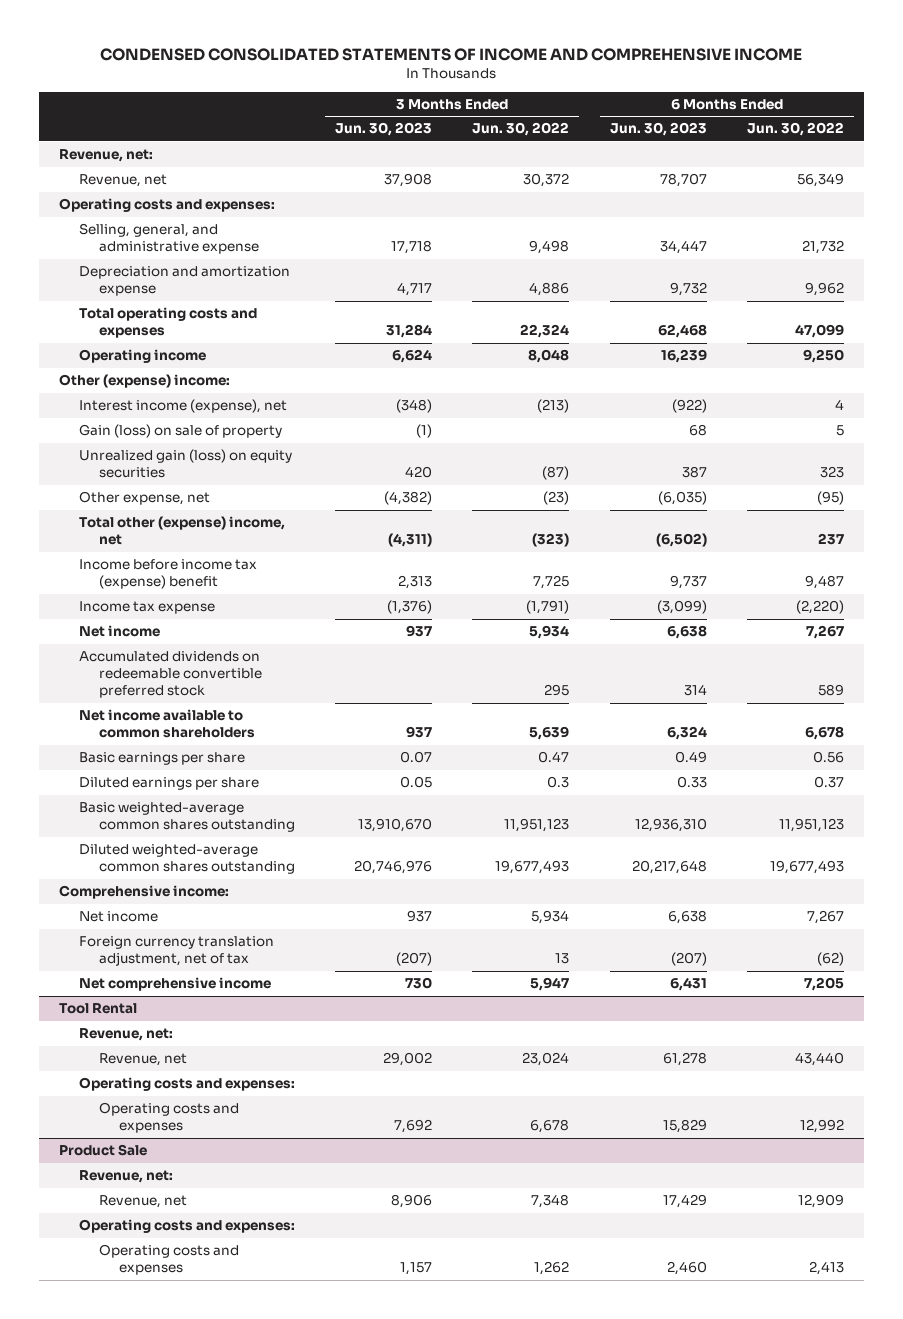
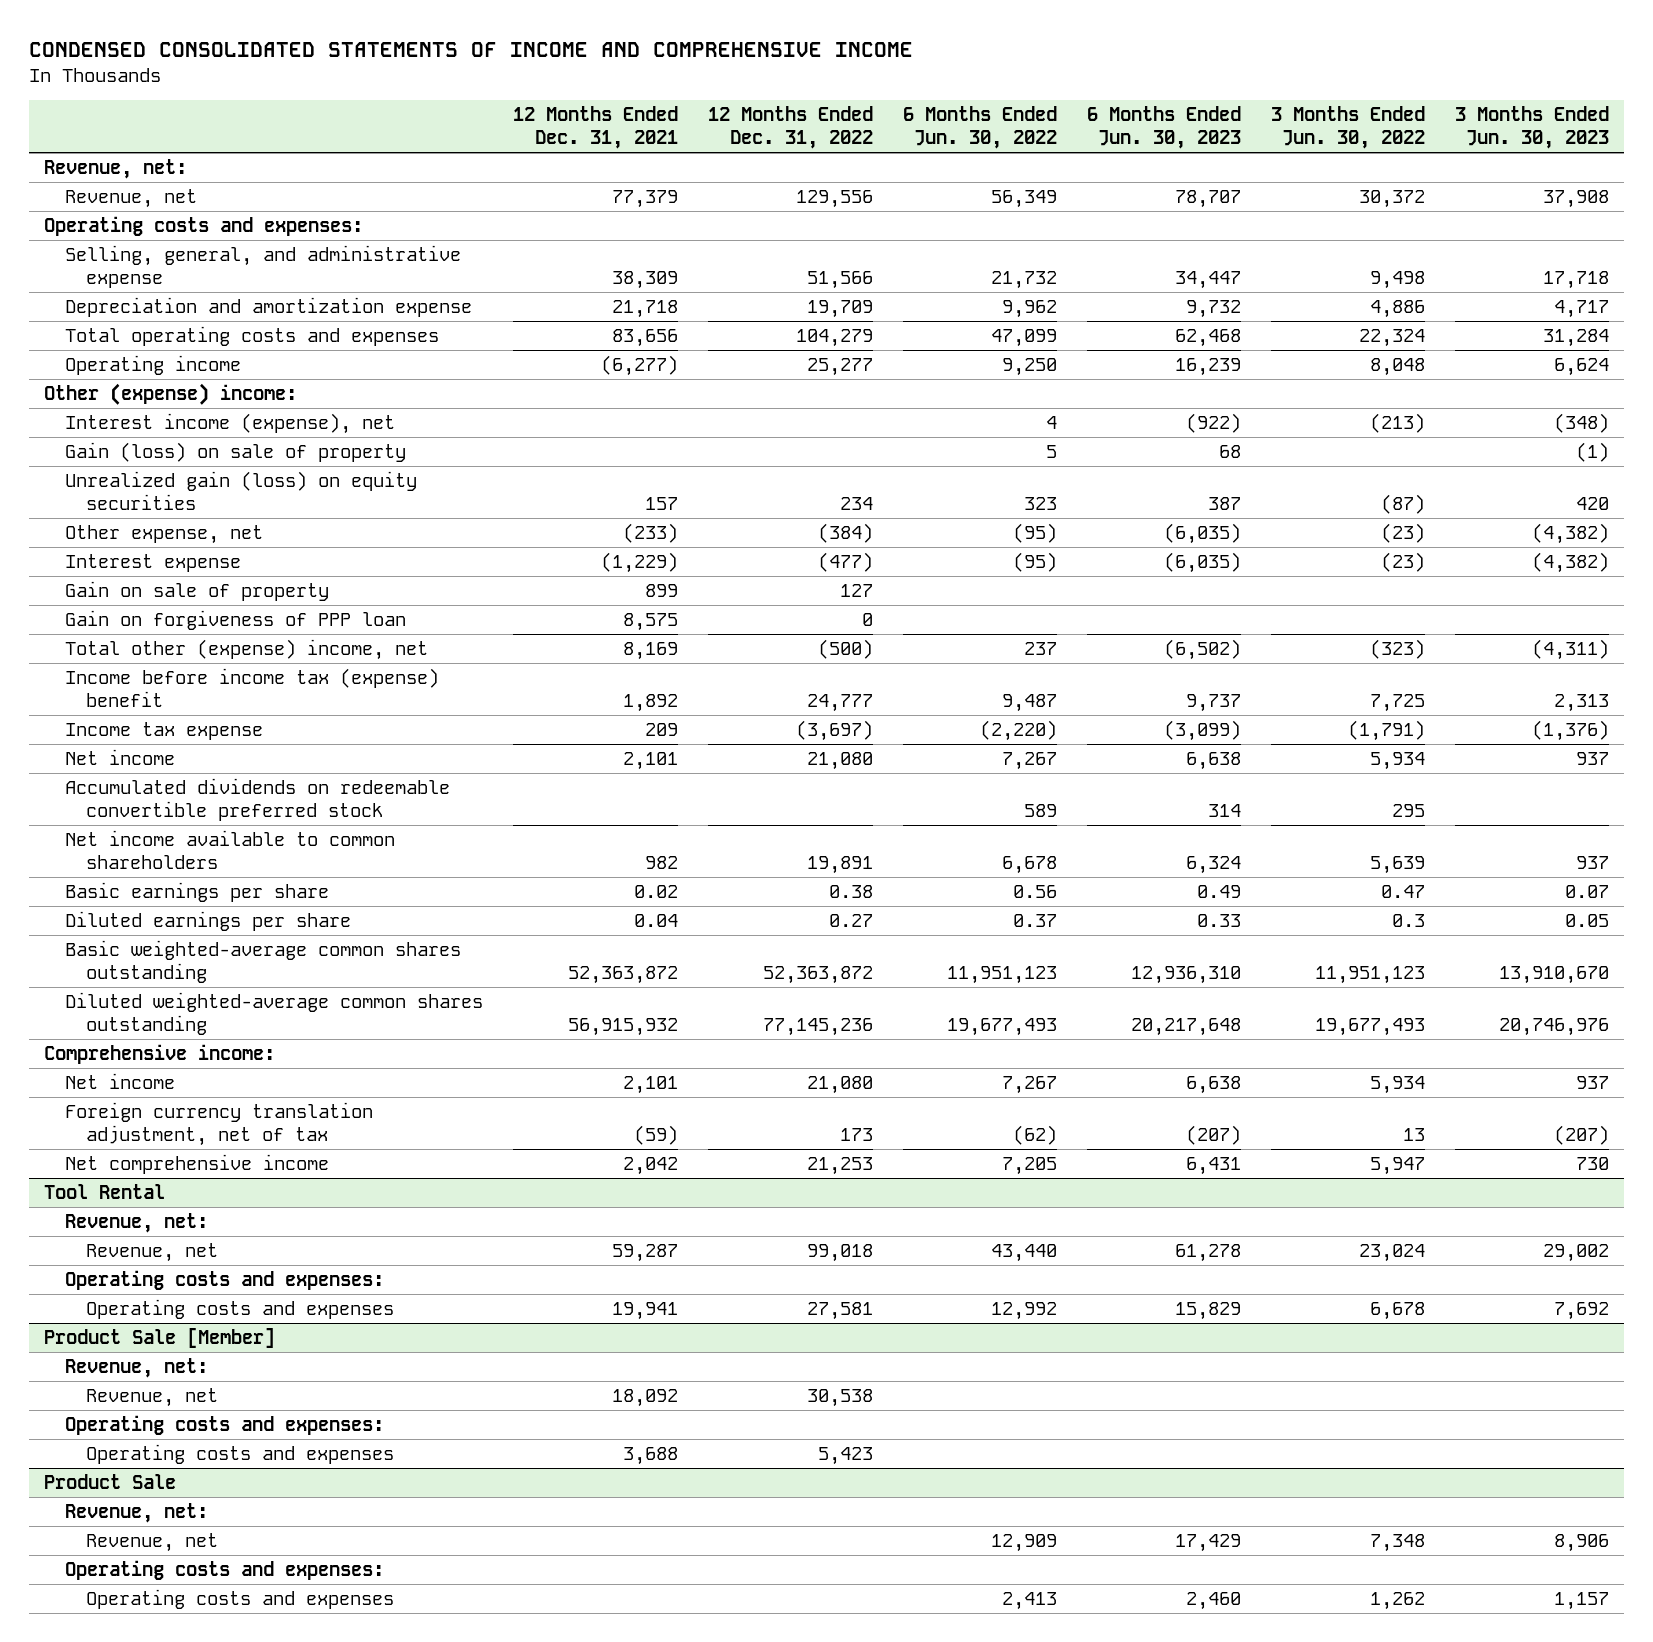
none -> [513,106,679,150] 12 Months Ended Dec. 31, 2021
none -> [708,106,874,150] 12 Months Ended Dec. 31, 2022
none -> [65,553,242,572] Interest expense
none -> [65,580,330,601] Gain on sale of property
none -> [65,609,407,630] Gain on forgiveness of PPP loan
none -> [43,1327,275,1348] Product Sale [Member]
none -> [65,1357,209,1378] Revenue, net:
none -> [86,1387,219,1407] Revenue, net
none -> [65,1414,385,1435] Operating costs and expenses:
none -> [86,1443,395,1464] Operating costs and expenses

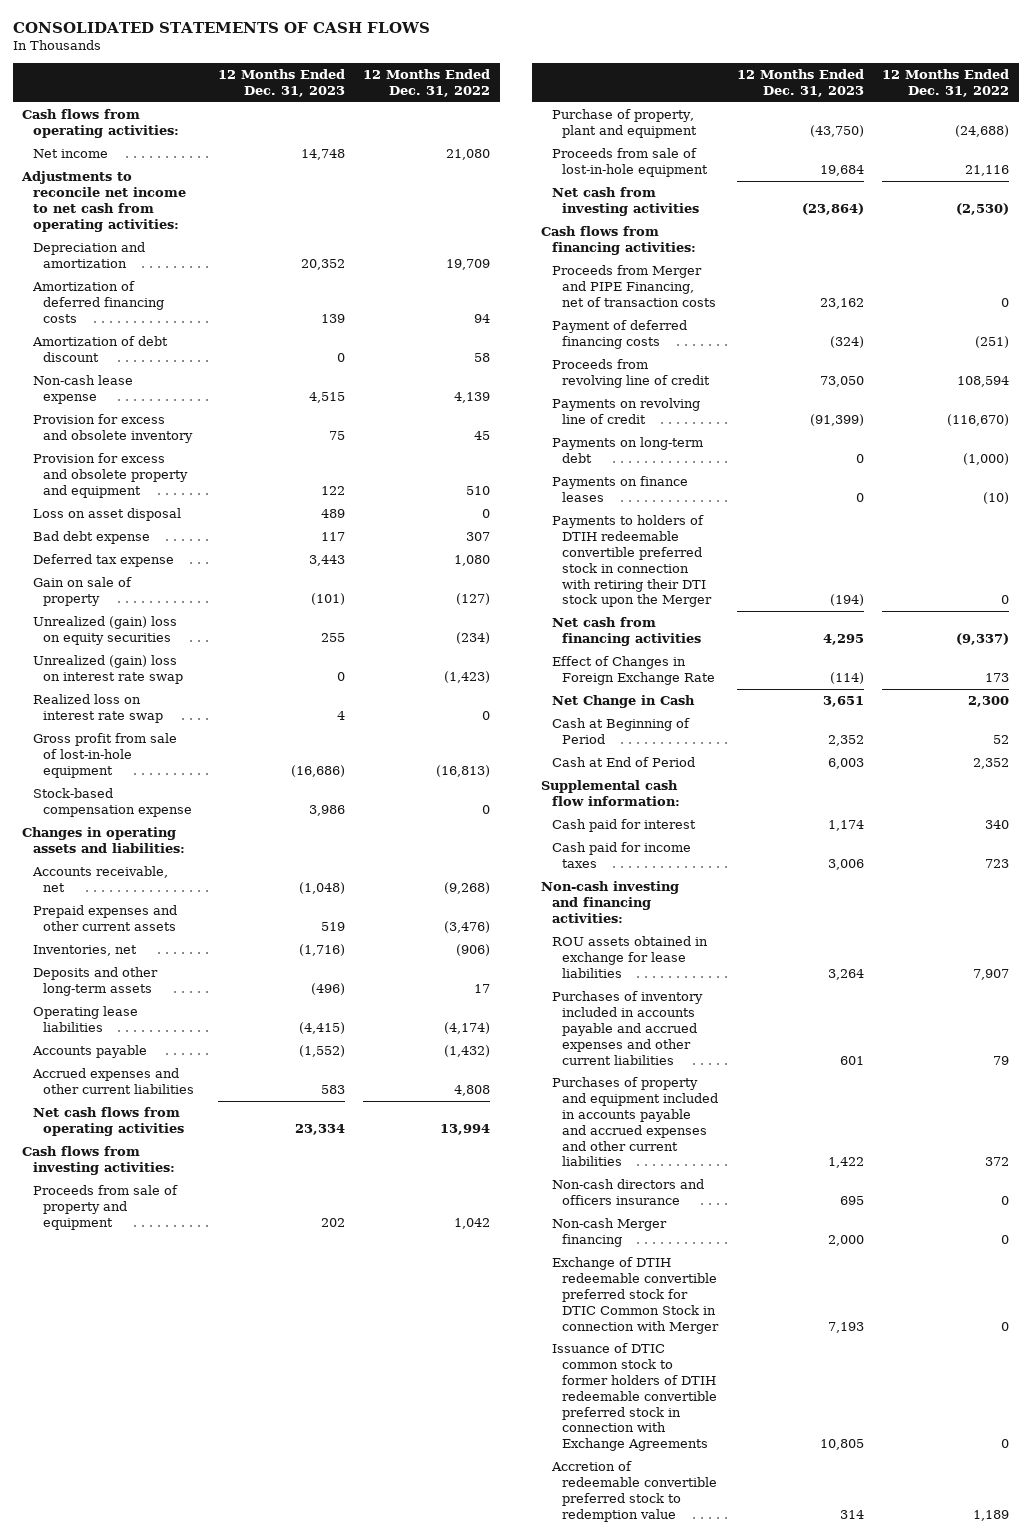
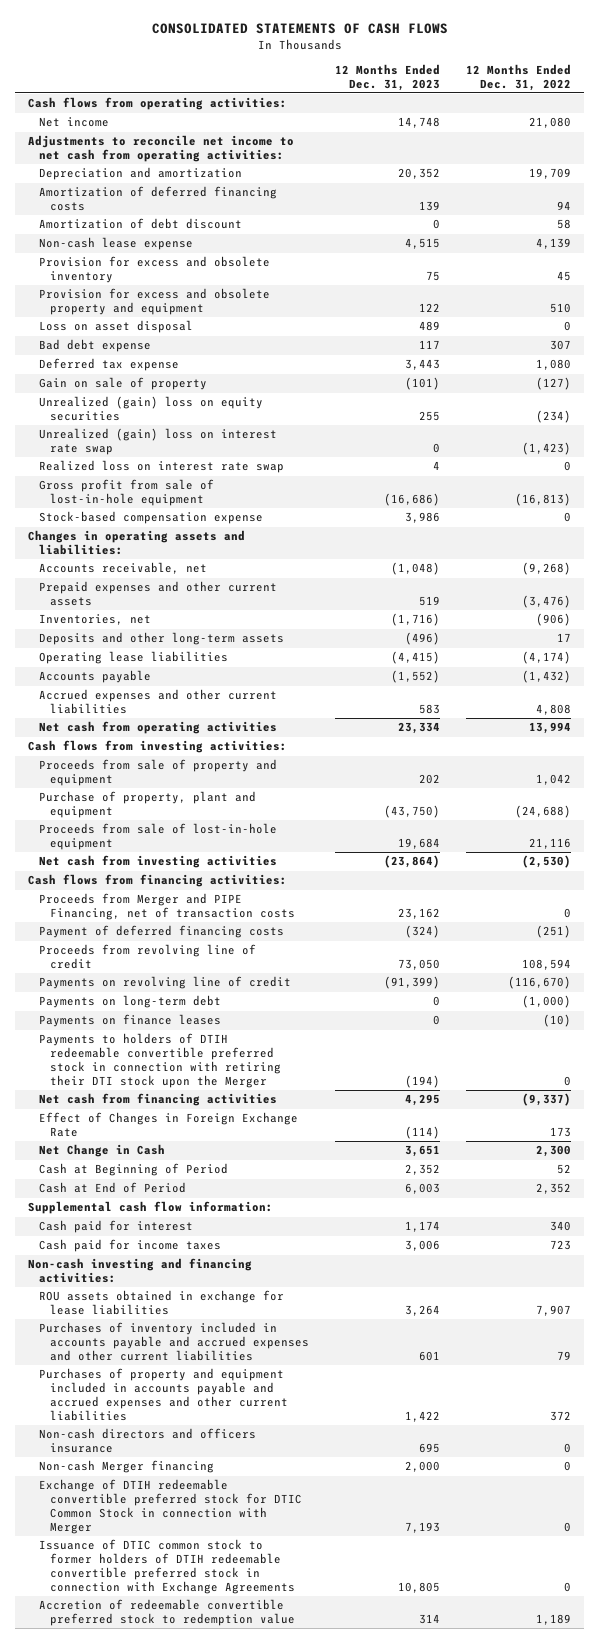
[32,1107,185,1137] Net cash flows from operating activities -> [39,721,278,735] Net cash from operating activities

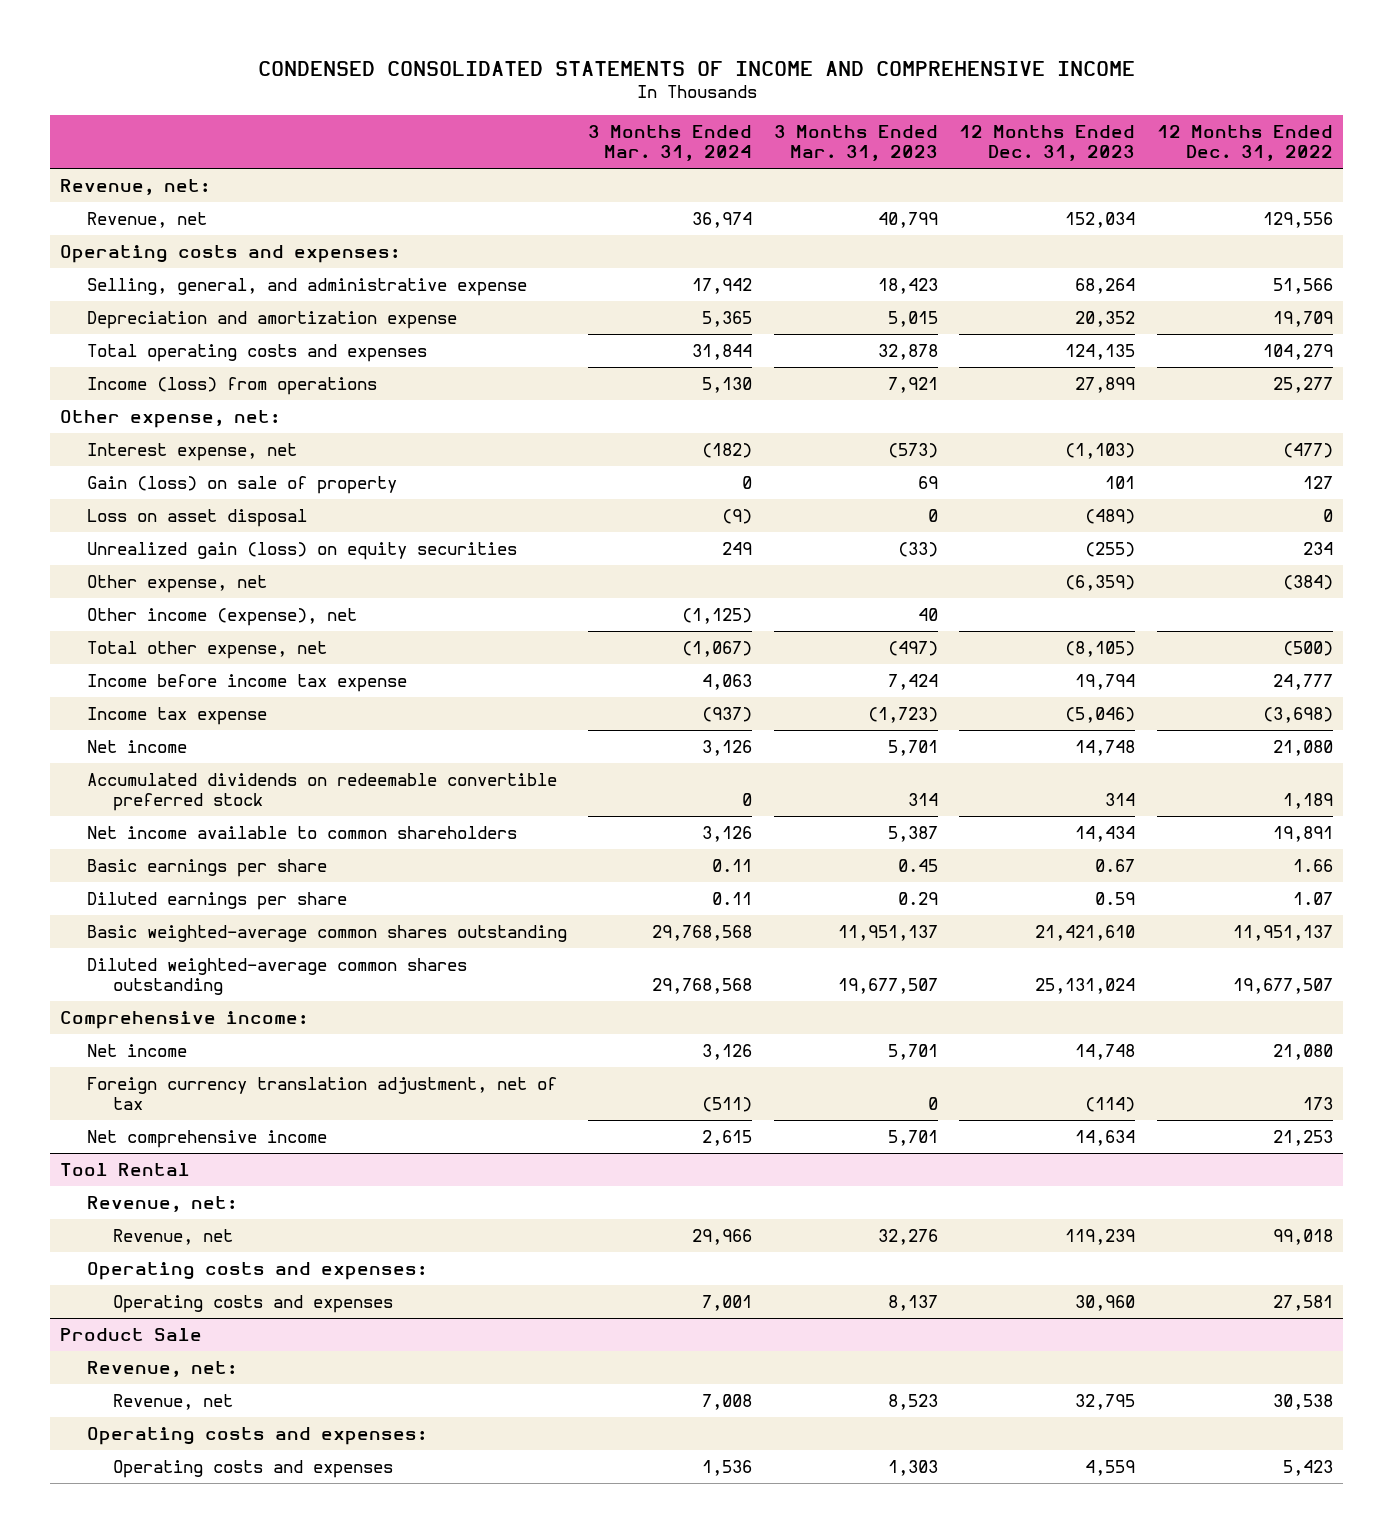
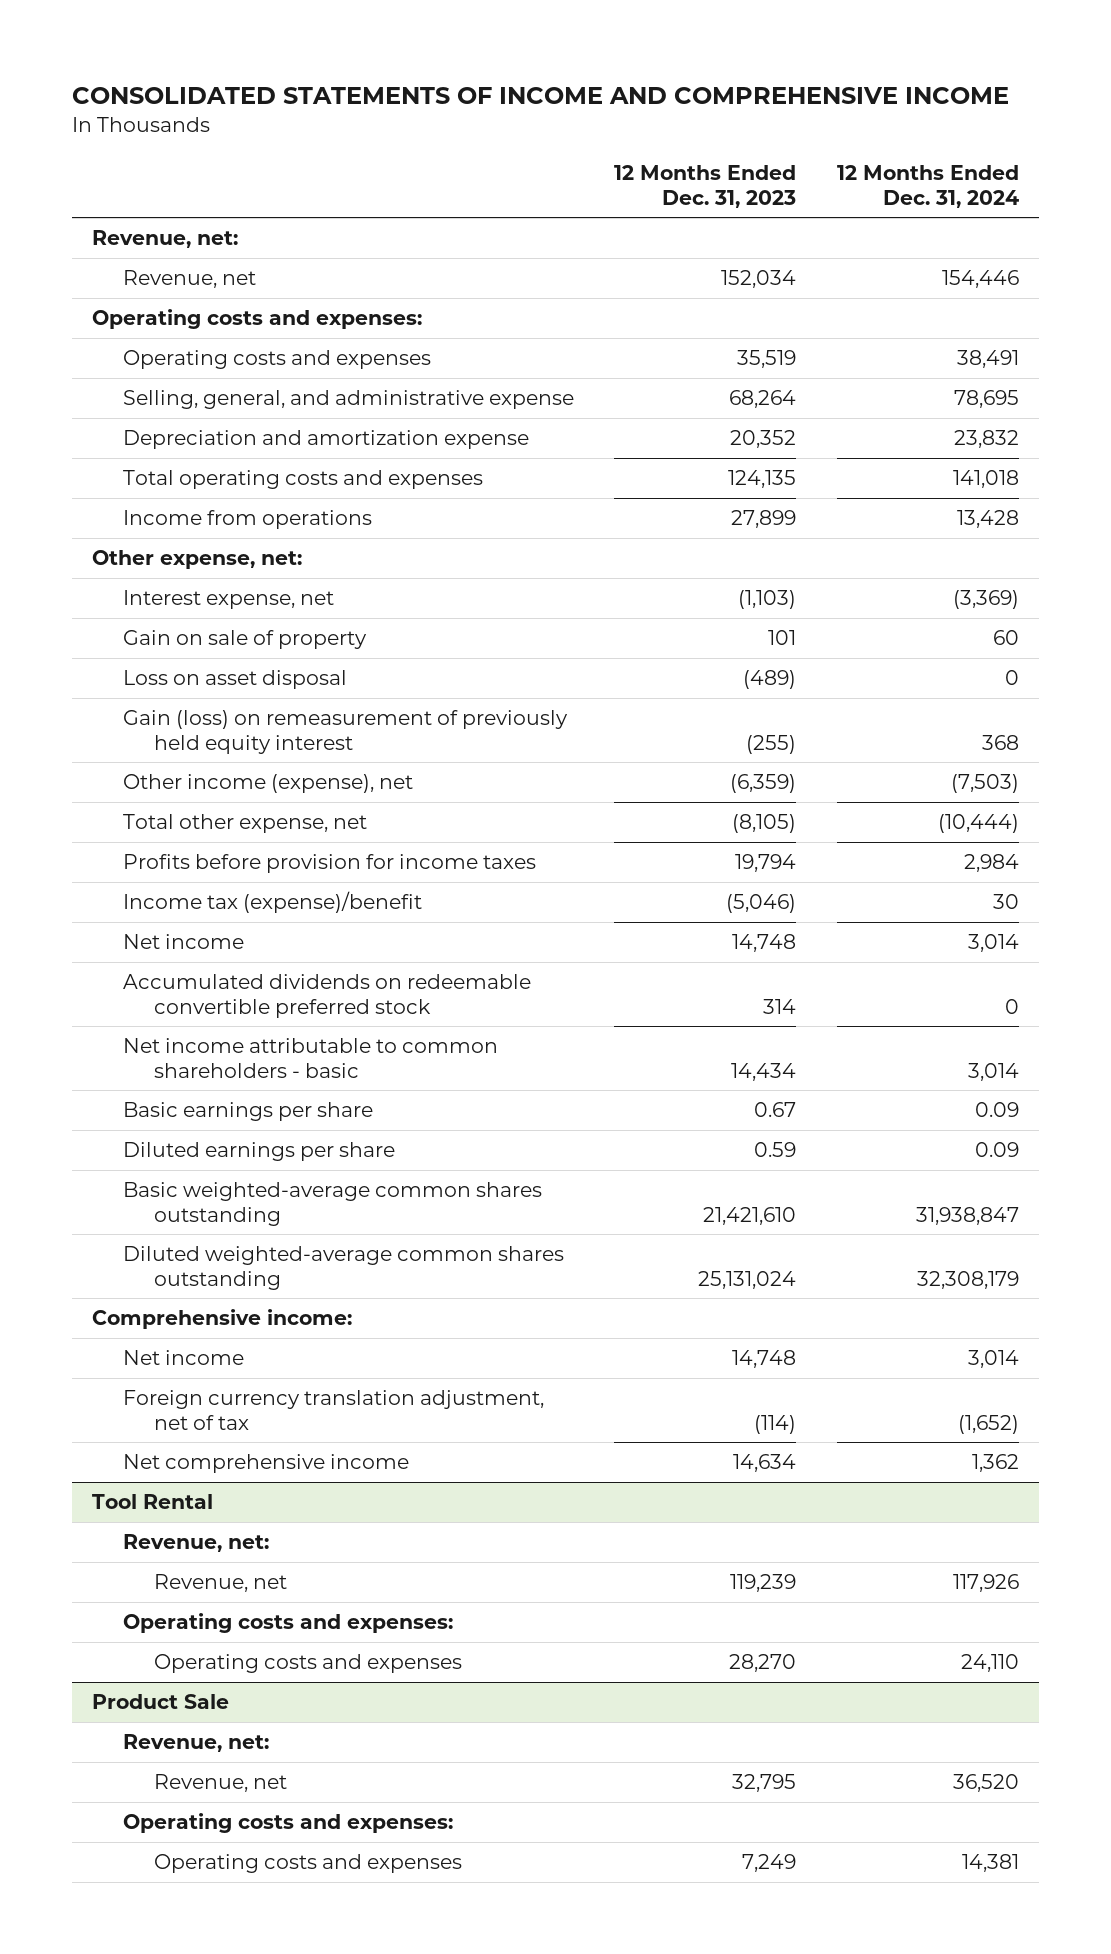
[257,60,1135,76] CONDENSED CONSOLIDATED STATEMENTS OF INCOME AND COMPREHENSIVE INCOME -> [71,86,1009,104] CONSOLIDATED STATEMENTS OF INCOME AND COMPREHENSIVE INCOME
[588,124,753,162] 3 Months Ended Mar. 31, 2024 -> none
[773,124,938,162] 3 Months Ended Mar. 31, 2023 -> none
[1156,124,1333,162] 12 Months Ended Dec. 31, 2022 -> none
none -> [836,164,1019,208] 12 Months Ended Dec. 31, 2024
none -> [123,350,432,370] Operating costs and expenses
[86,376,377,395] Income (loss) from operations -> [123,510,373,530] Income from operations
[86,475,397,494] Gain (loss) on sale of property -> [123,630,368,650] Gain on sale of property
[86,607,357,626] Other income (expense), net -> none
[86,541,517,560] Unrealized gain (loss) on equity securities -> [123,710,569,754] Gain (loss) on remeasurement of previously held equity interest
[86,574,267,593] Other expense, net -> [123,774,414,794] Other income (expense), net
[86,673,407,692] Income before income tax expense -> [123,854,537,874] Profits before provision for income taxes
[86,706,267,725] Income tax expense -> [123,891,423,914] Income tax (expense)/benefit
[86,825,517,839] Net income available to common shareholders -> [123,1038,499,1078] Net income attributable to common shareholders - basic
[1075,1294,1136,1311] 30,960 -> [729,1654,797,1673] 28,270
[1085,1459,1136,1476] 4,559 -> [742,1854,797,1873] 7,249

